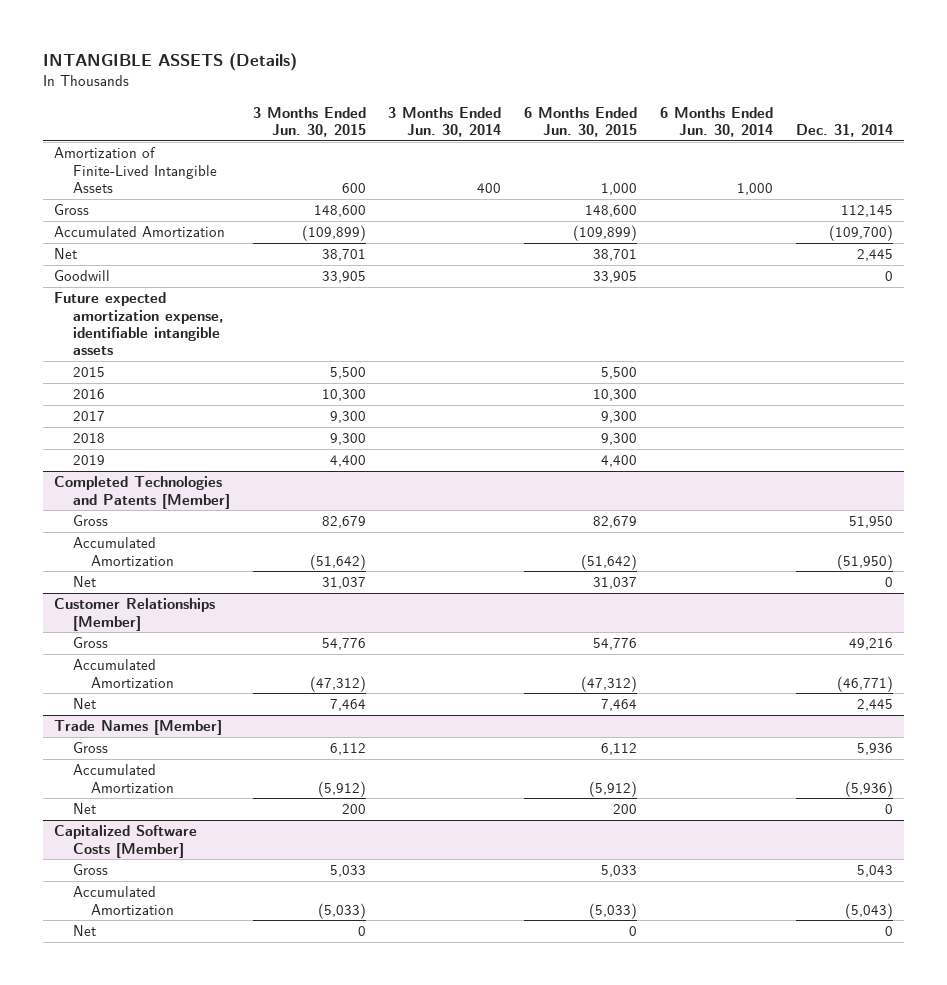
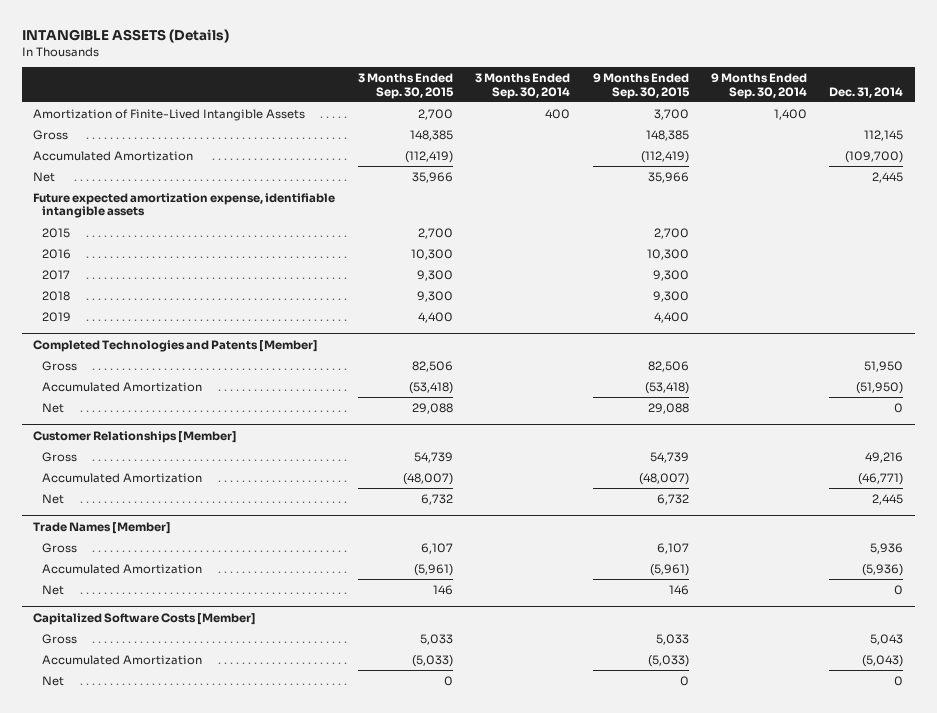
[252,106,366,137] 3 Months Ended Jun. 30, 2015 -> none
[388,106,502,137] 3 Months Ended Jun. 30, 2014 -> none
[524,106,638,137] 6 Months Ended Jun. 30, 2015 -> none
[659,106,773,137] 6 Months Ended Jun. 30, 2014 -> none
none -> [357,72,454,99] 3 Months Ended Sep. 30, 2015
none -> [475,72,571,99] 3 Months Ended Sep. 30, 2014
none -> [592,72,690,99] 9 Months Ended Sep. 30, 2015
none -> [710,72,807,99] 9 Months Ended Sep. 30, 2014
[54,270,111,282] Goodwill -> none

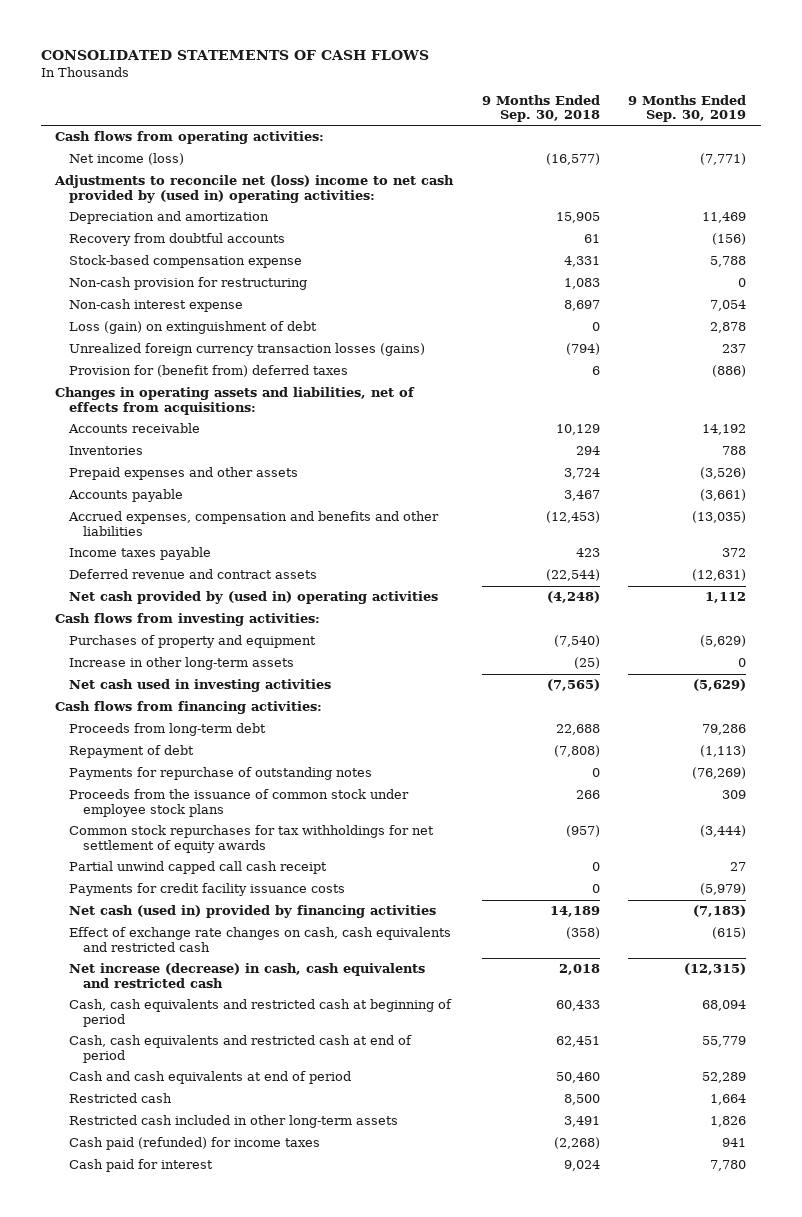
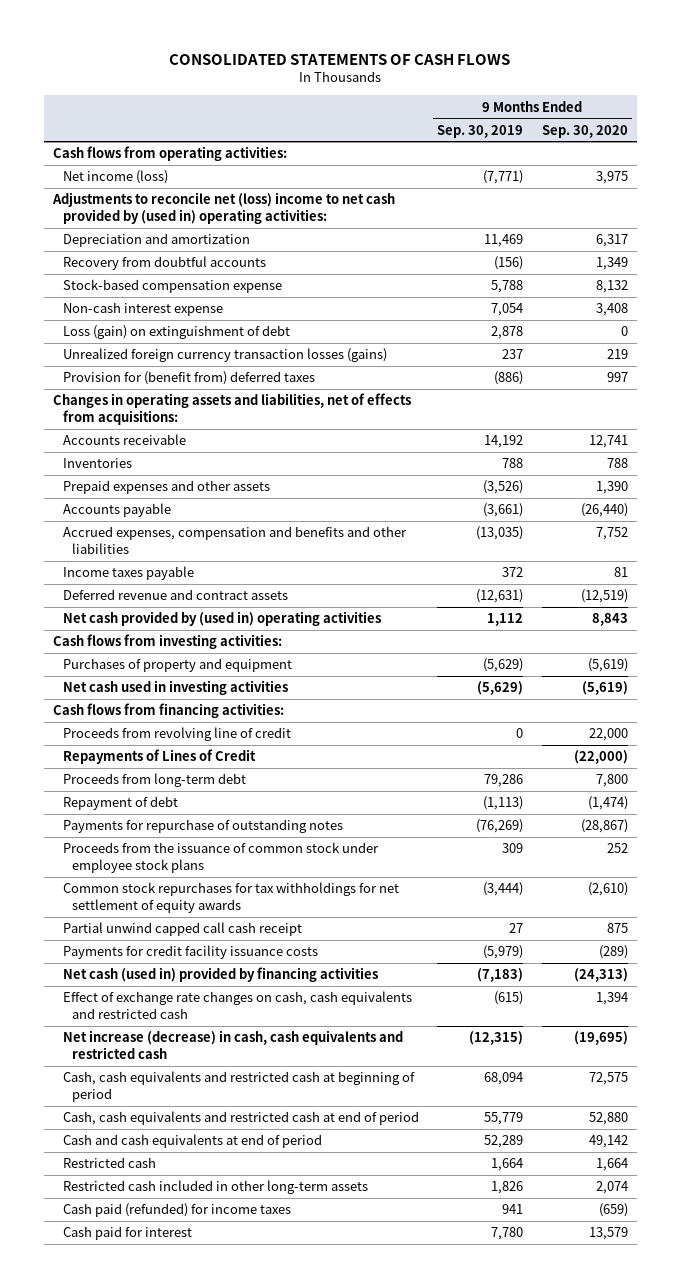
[481,94,600,123] 9 Months Ended Sep. 30, 2018 -> none
none -> [541,124,628,138] Sep. 30, 2020
[69,277,308,291] Non-cash provision for restructuring -> none
[69,657,295,671] Increase in other long-term assets -> none
none -> [62,727,291,742] Proceeds from revolving line of credit
none -> [62,749,256,765] Repayments of Lines of Credit

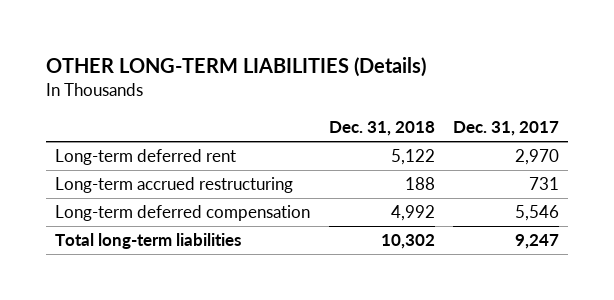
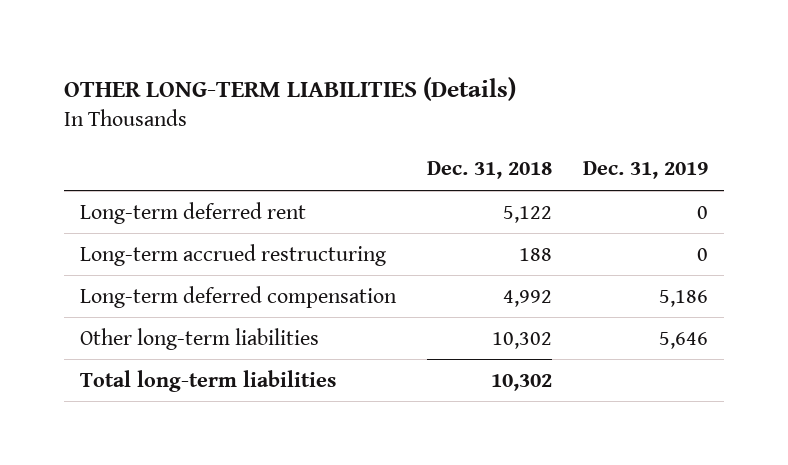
[452,121,559,137] Dec. 31, 2017 -> none
none -> [583,161,709,180] Dec. 31, 2019
none -> [79,327,319,350] Other long-term liabilities

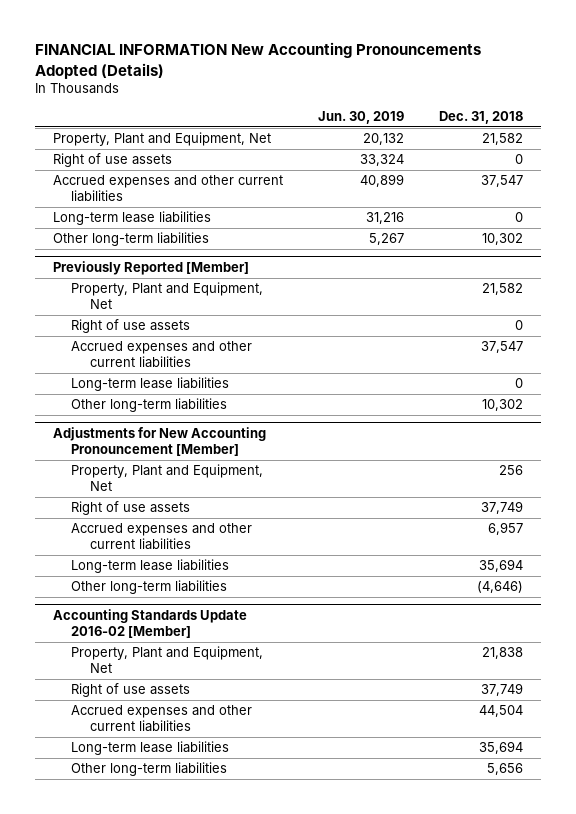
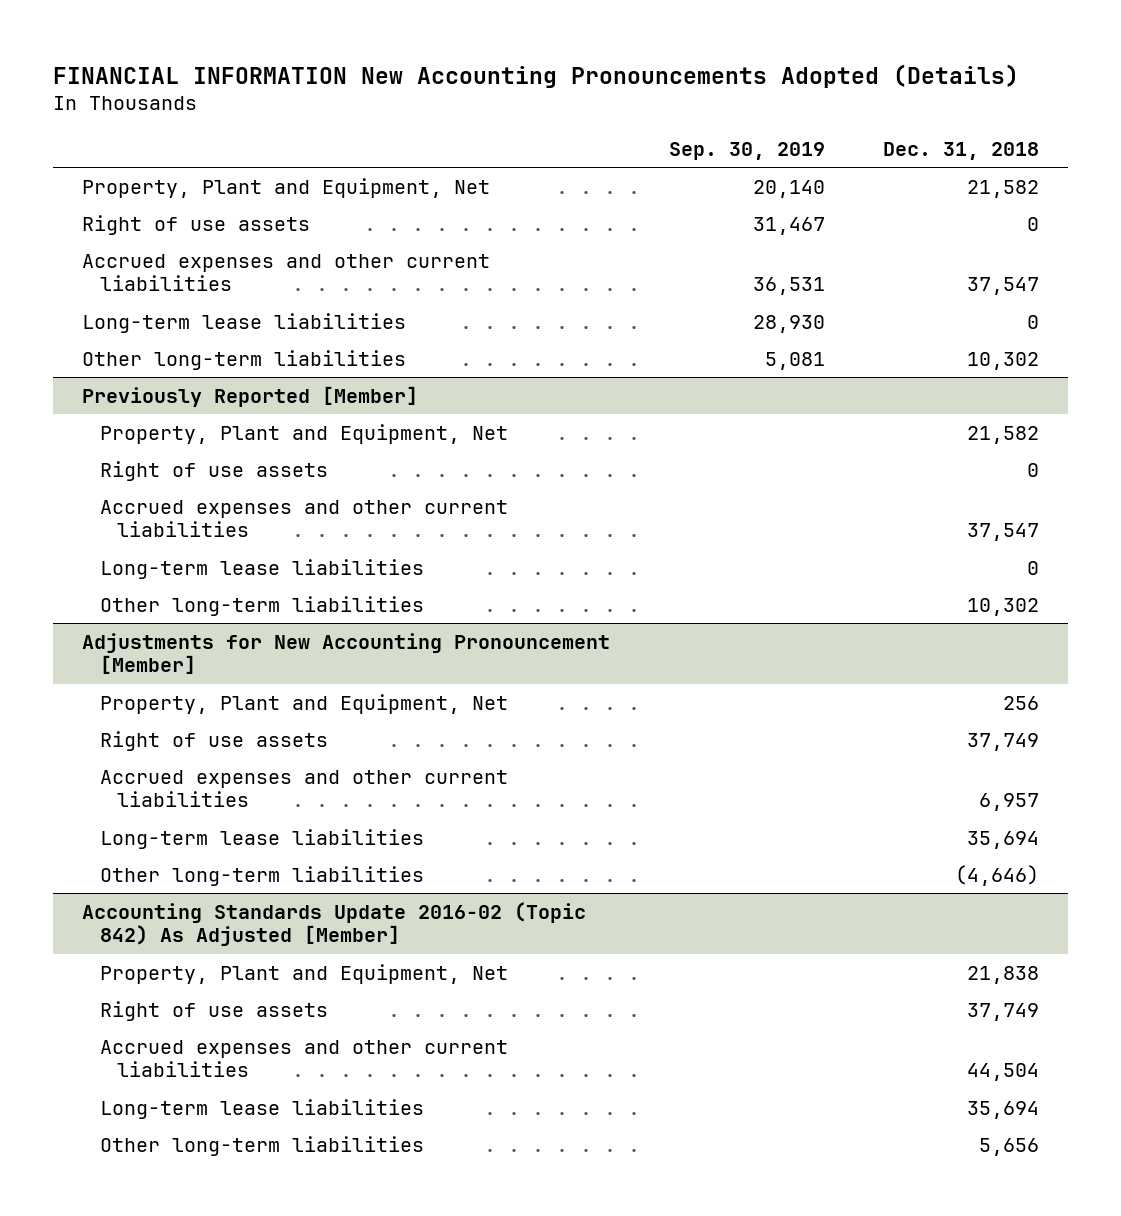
[318,111,405,125] Jun. 30, 2019 -> none
none -> [668,141,825,160] Sep. 30, 2019
[52,609,247,638] Accounting Standards Update 2016-02 [Member] -> [82,901,587,947] Accounting Standards Update 2016-02 (Topic 842) As Adjusted [Member]

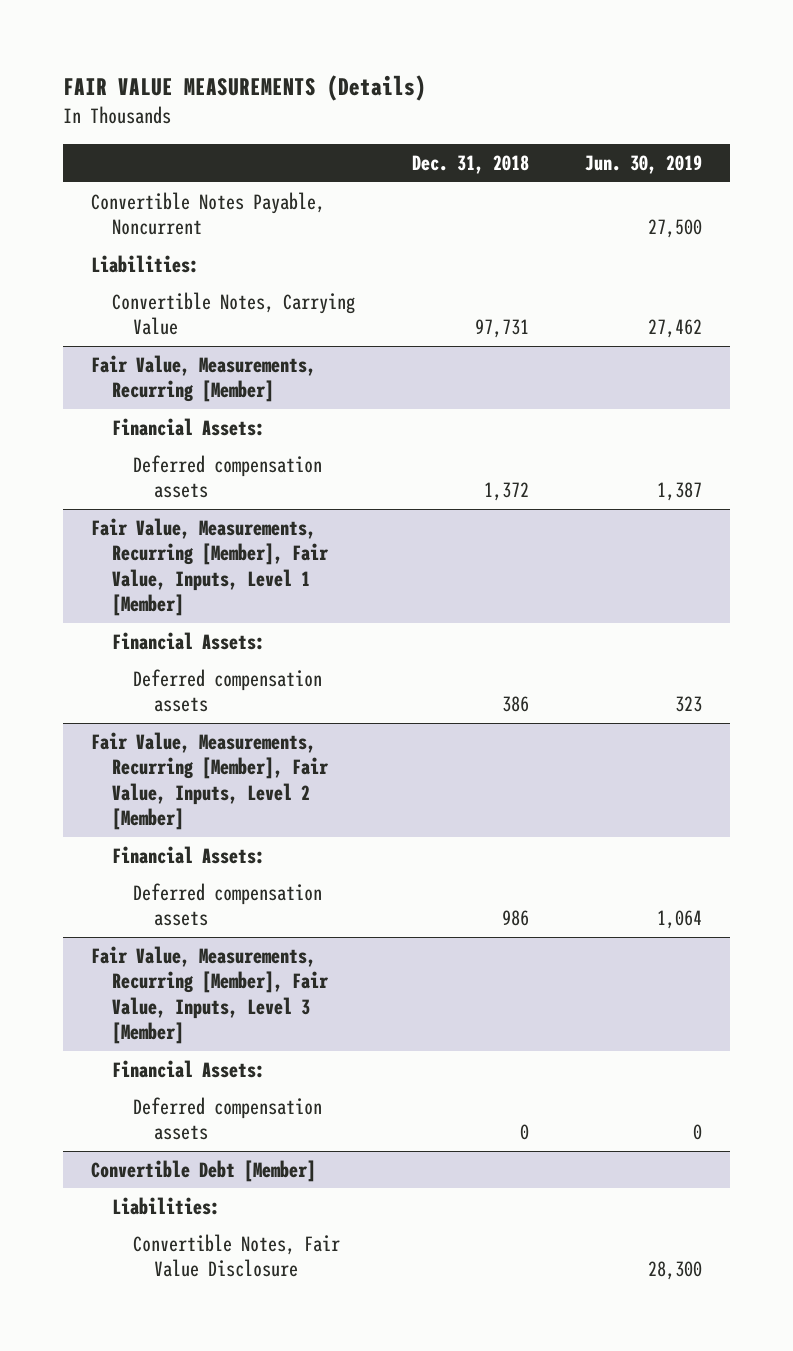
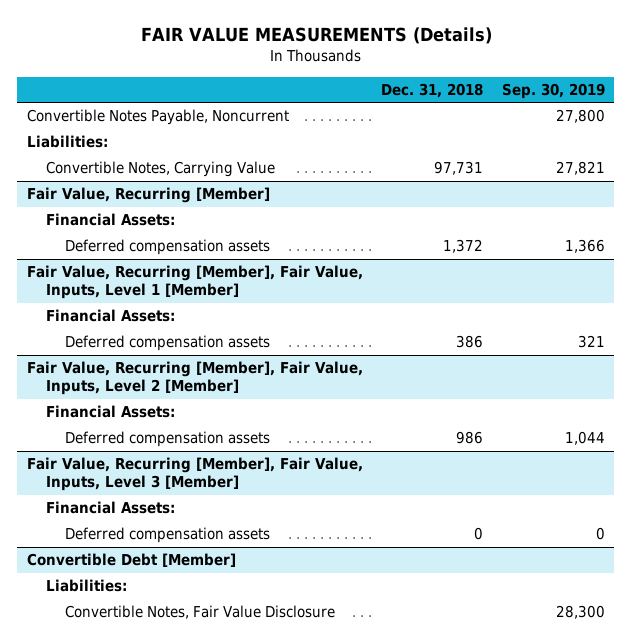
[585,155,703,175] Jun. 30, 2019 -> none
none -> [501,82,605,99] Sep. 30, 2019
[91,354,317,403] Fair Value, Measurements, Recurring [Member] -> [26,187,270,204] Fair Value, Recurring [Member]
[91,517,330,617] Fair Value, Measurements, Recurring [Member], Fair Value, Inputs, Level 1 [Member] -> [26,265,363,300] Fair Value, Recurring [Member], Fair Value, Inputs, Level 1 [Member]
[91,731,330,831] Fair Value, Measurements, Recurring [Member], Fair Value, Inputs, Level 2 [Member] -> [26,361,363,396] Fair Value, Recurring [Member], Fair Value, Inputs, Level 2 [Member]
[91,945,330,1045] Fair Value, Measurements, Recurring [Member], Fair Value, Inputs, Level 3 [Member] -> [26,457,363,492] Fair Value, Recurring [Member], Fair Value, Inputs, Level 3 [Member]

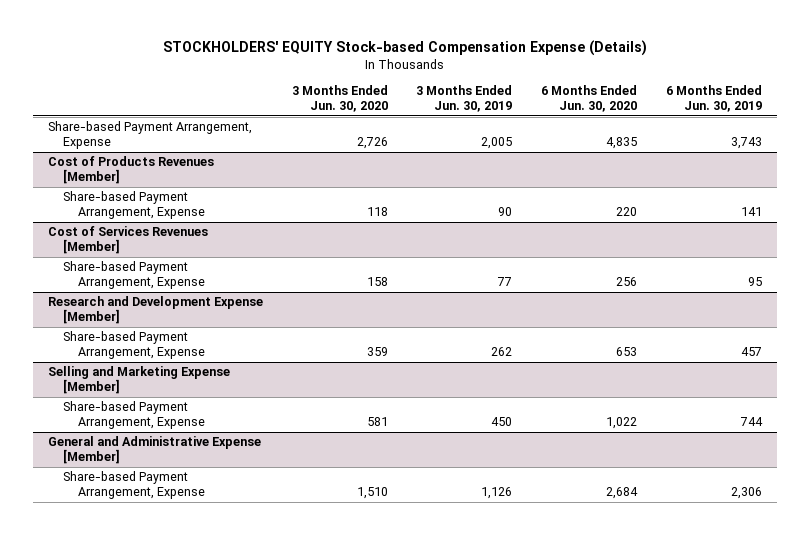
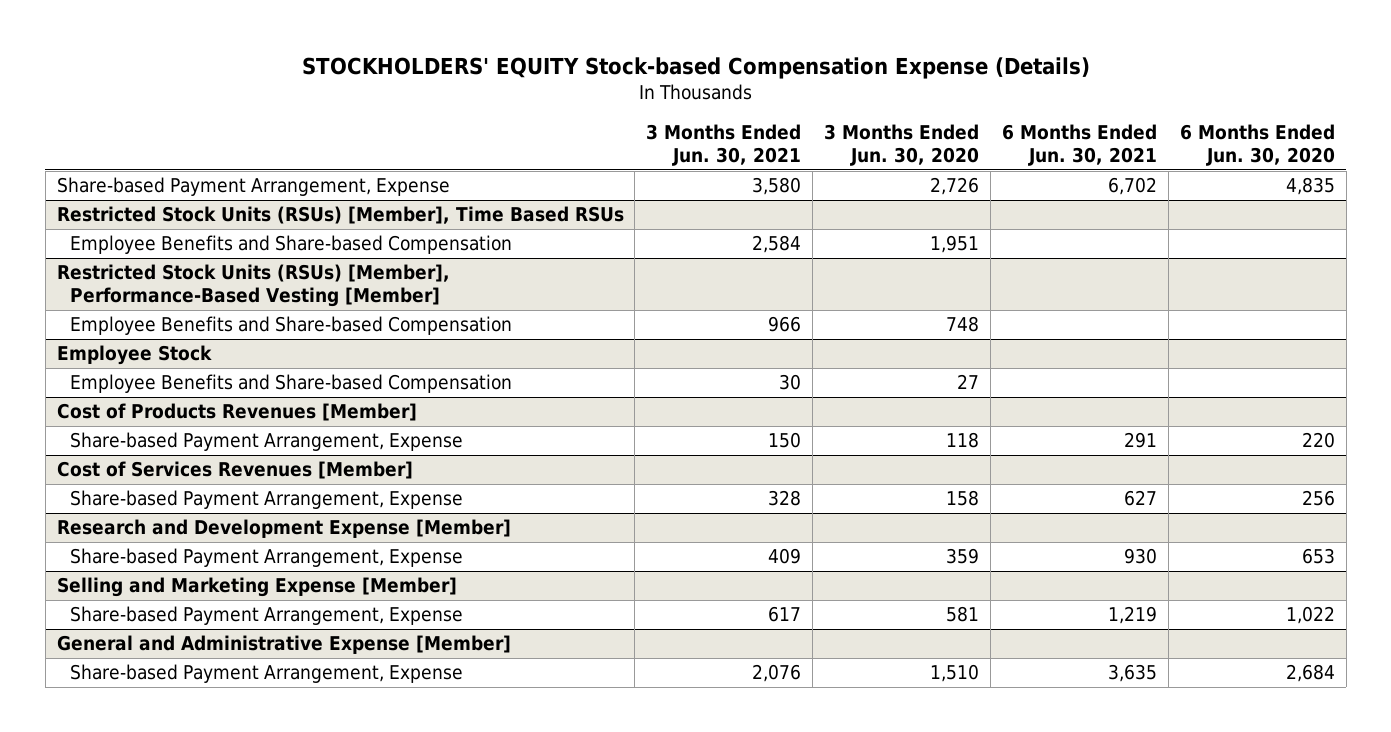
[416,85,513,113] 3 Months Ended Jun. 30, 2019 -> none
[666,85,763,113] 6 Months Ended Jun. 30, 2019 -> none
none -> [646,123,802,167] 3 Months Ended Jun. 30, 2021
none -> [1002,123,1158,167] 6 Months Ended Jun. 30, 2021
none -> [56,206,624,225] Restricted Stock Units (RSUs) [Member], Time Based RSUs
none -> [70,235,513,255] Employee Benefits and Share-based Compensation
none -> [56,264,450,308] Restricted Stock Units (RSUs) [Member], Performance-Based Vesting [Member]
none -> [70,316,513,336] Employee Benefits and Share-based Compensation
none -> [56,345,212,366] Employee Stock
none -> [70,374,513,394] Employee Benefits and Share-based Compensation

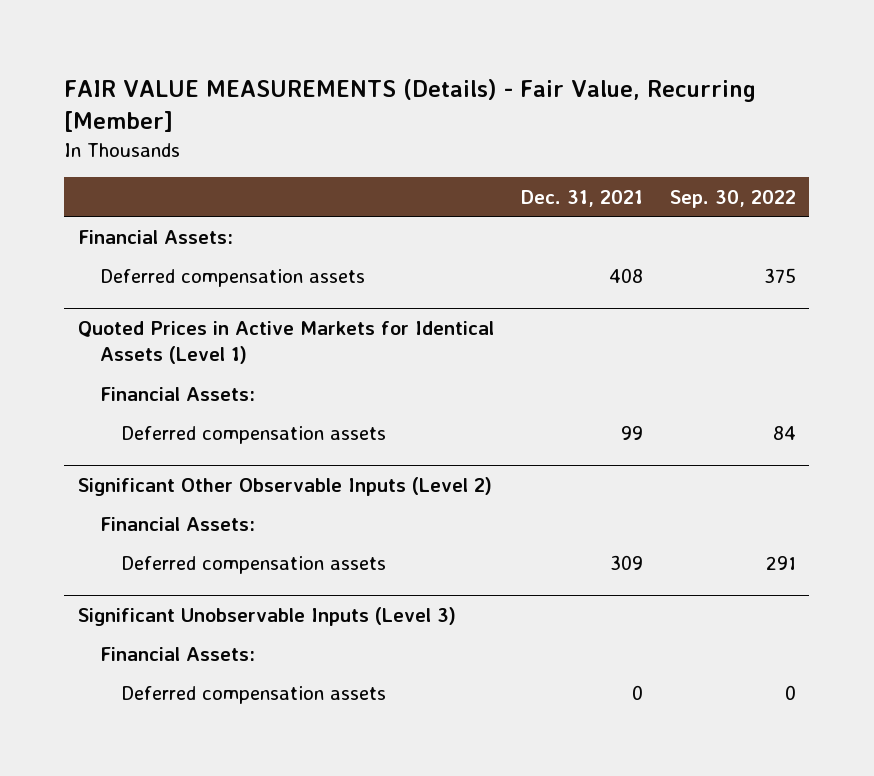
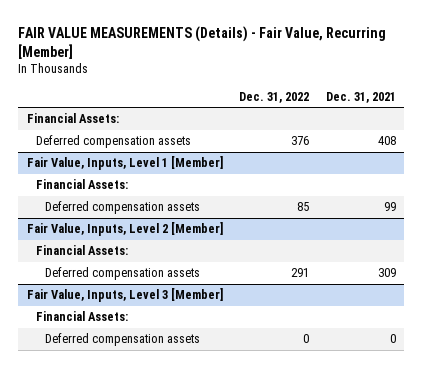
[669,189,796,208] Sep. 30, 2022 -> none
none -> [239,92,310,104] Dec. 31, 2022
[77,320,494,365] Quoted Prices in Active Markets for Identical Assets (Level 1) -> [26,156,223,171] Fair Value, Inputs, Level 1 [Member]
[77,476,492,496] Significant Other Observable Inputs (Level 2) -> [26,222,223,237] Fair Value, Inputs, Level 2 [Member]
[77,606,456,626] Significant Unobservable Inputs (Level 3) -> [26,288,223,303] Fair Value, Inputs, Level 3 [Member]

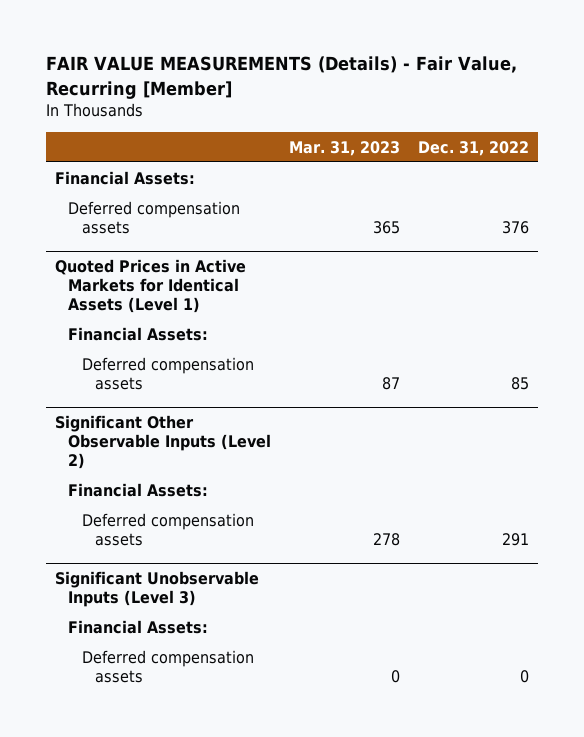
[325,92,396,104] Dec. 31, 2021 -> none
none -> [289,140,401,156] Mar. 31, 2023
[26,156,223,171] Fair Value, Inputs, Level 1 [Member] -> [54,259,246,314] Quoted Prices in Active Markets for Identical Assets (Level 1)
[26,222,223,237] Fair Value, Inputs, Level 2 [Member] -> [54,415,272,470] Significant Other Observable Inputs (Level 2)
[26,288,223,303] Fair Value, Inputs, Level 3 [Member] -> [54,571,259,608] Significant Unobservable Inputs (Level 3)

